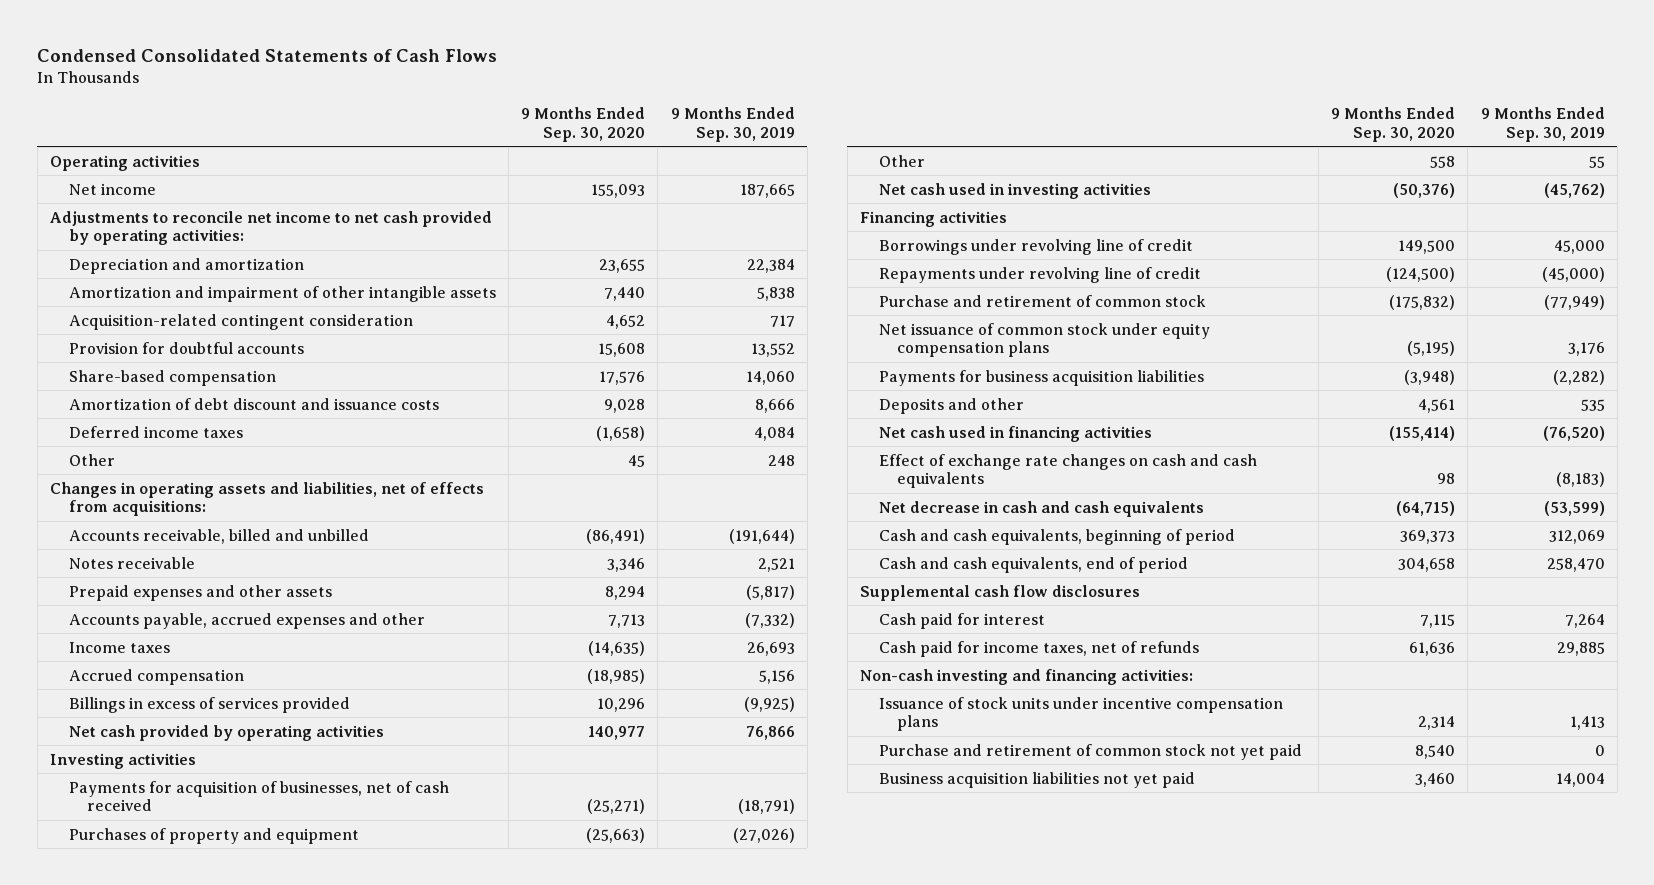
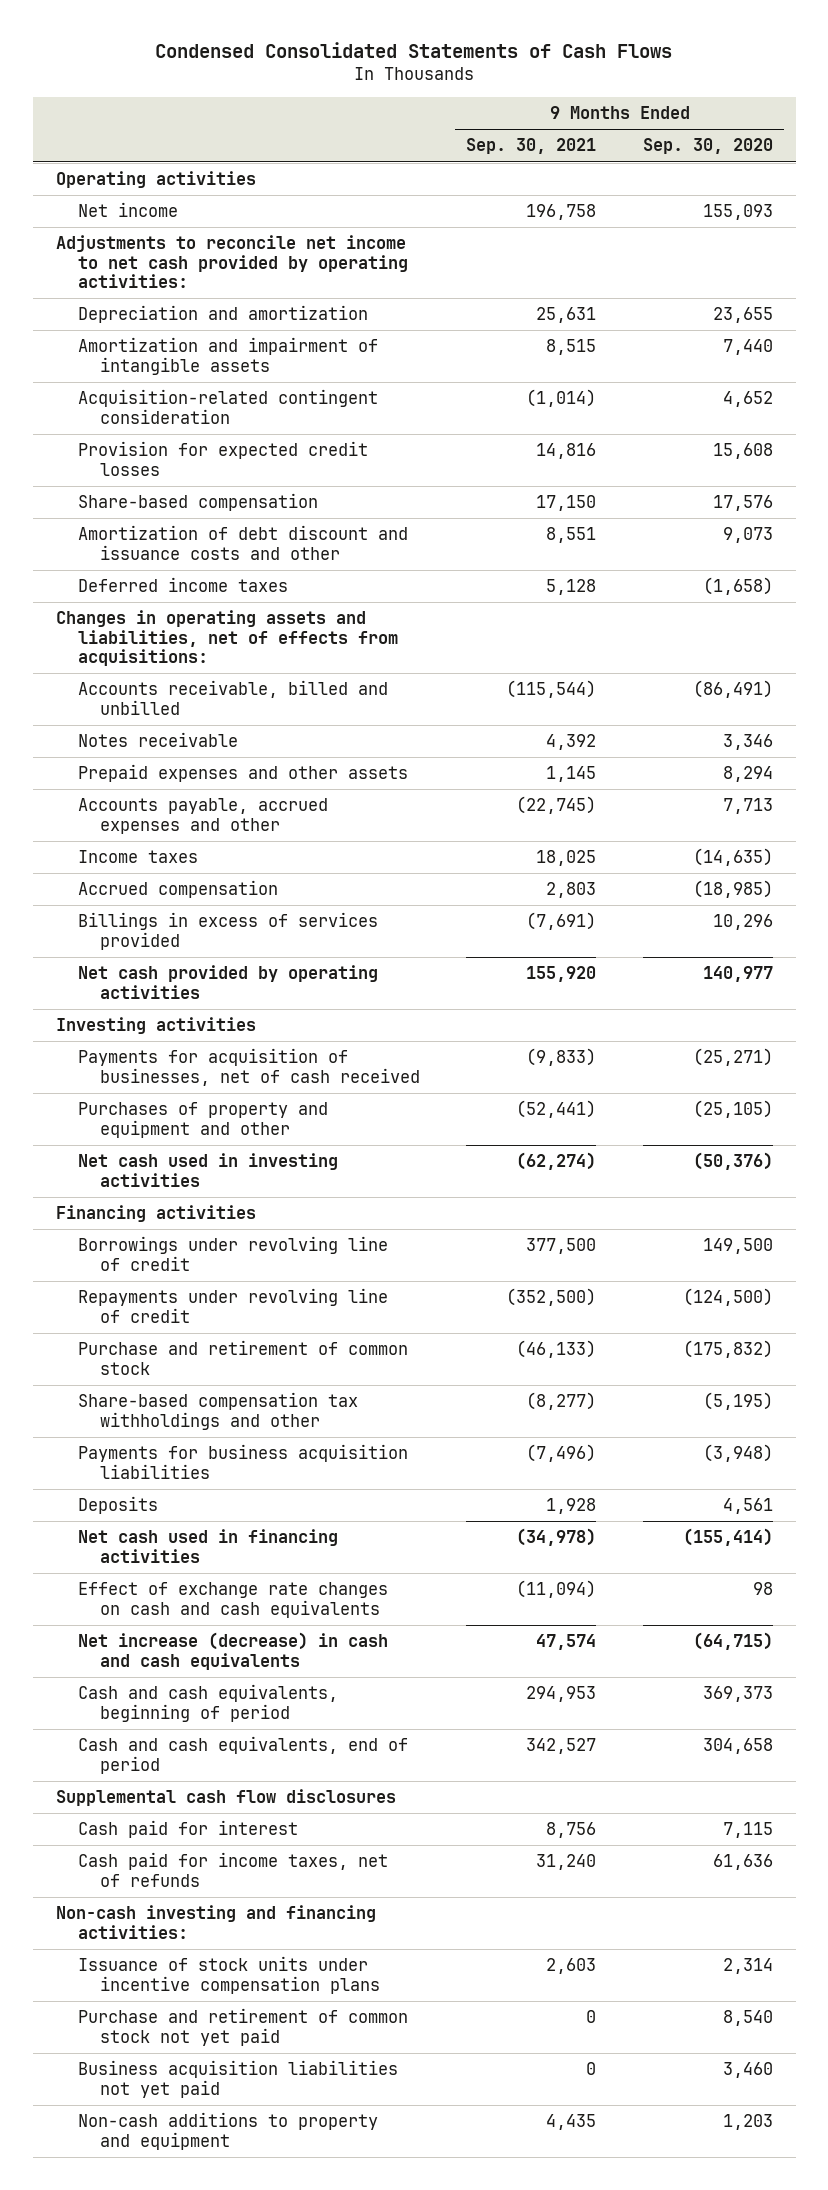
[670,106,795,142] 9 Months Ended Sep. 30, 2019 -> none
none -> [466,138,597,155] Sep. 30, 2021
[68,285,496,302] Amortization and impairment of other intangible assets -> [78,337,379,375] Amortization and impairment of intangible assets
[68,341,304,354] Provision for doubtful accounts -> [78,441,369,476] Provision for expected credit losses
[68,397,439,410] Amortization of debt discount and issuance costs -> [78,525,409,560] Amortization of debt discount and issuance costs and other
[604,398,646,413] 9,028 -> [722,527,773,544] 9,073
[68,453,115,466] Other -> none
[878,154,925,167] Other -> none
[68,827,359,844] Purchases of property and equipment -> [78,1102,329,1138] Purchases of property and equipment and other
[586,827,646,843] (25,663) -> [692,1100,773,1119] (25,105)
[878,322,1210,358] Net issuance of common stock under equity compensation plans -> [78,1392,359,1430] Share-based compensation tax withholdings and other
[878,397,1024,414] Deposits and other -> [78,1496,159,1515] Deposits
[878,500,1204,517] Net decrease in cash and cash equivalents -> [78,1632,389,1670] Net increase (decrease) in cash and cash equivalents
none -> [78,2112,379,2150] Non-cash additions to property and equipment

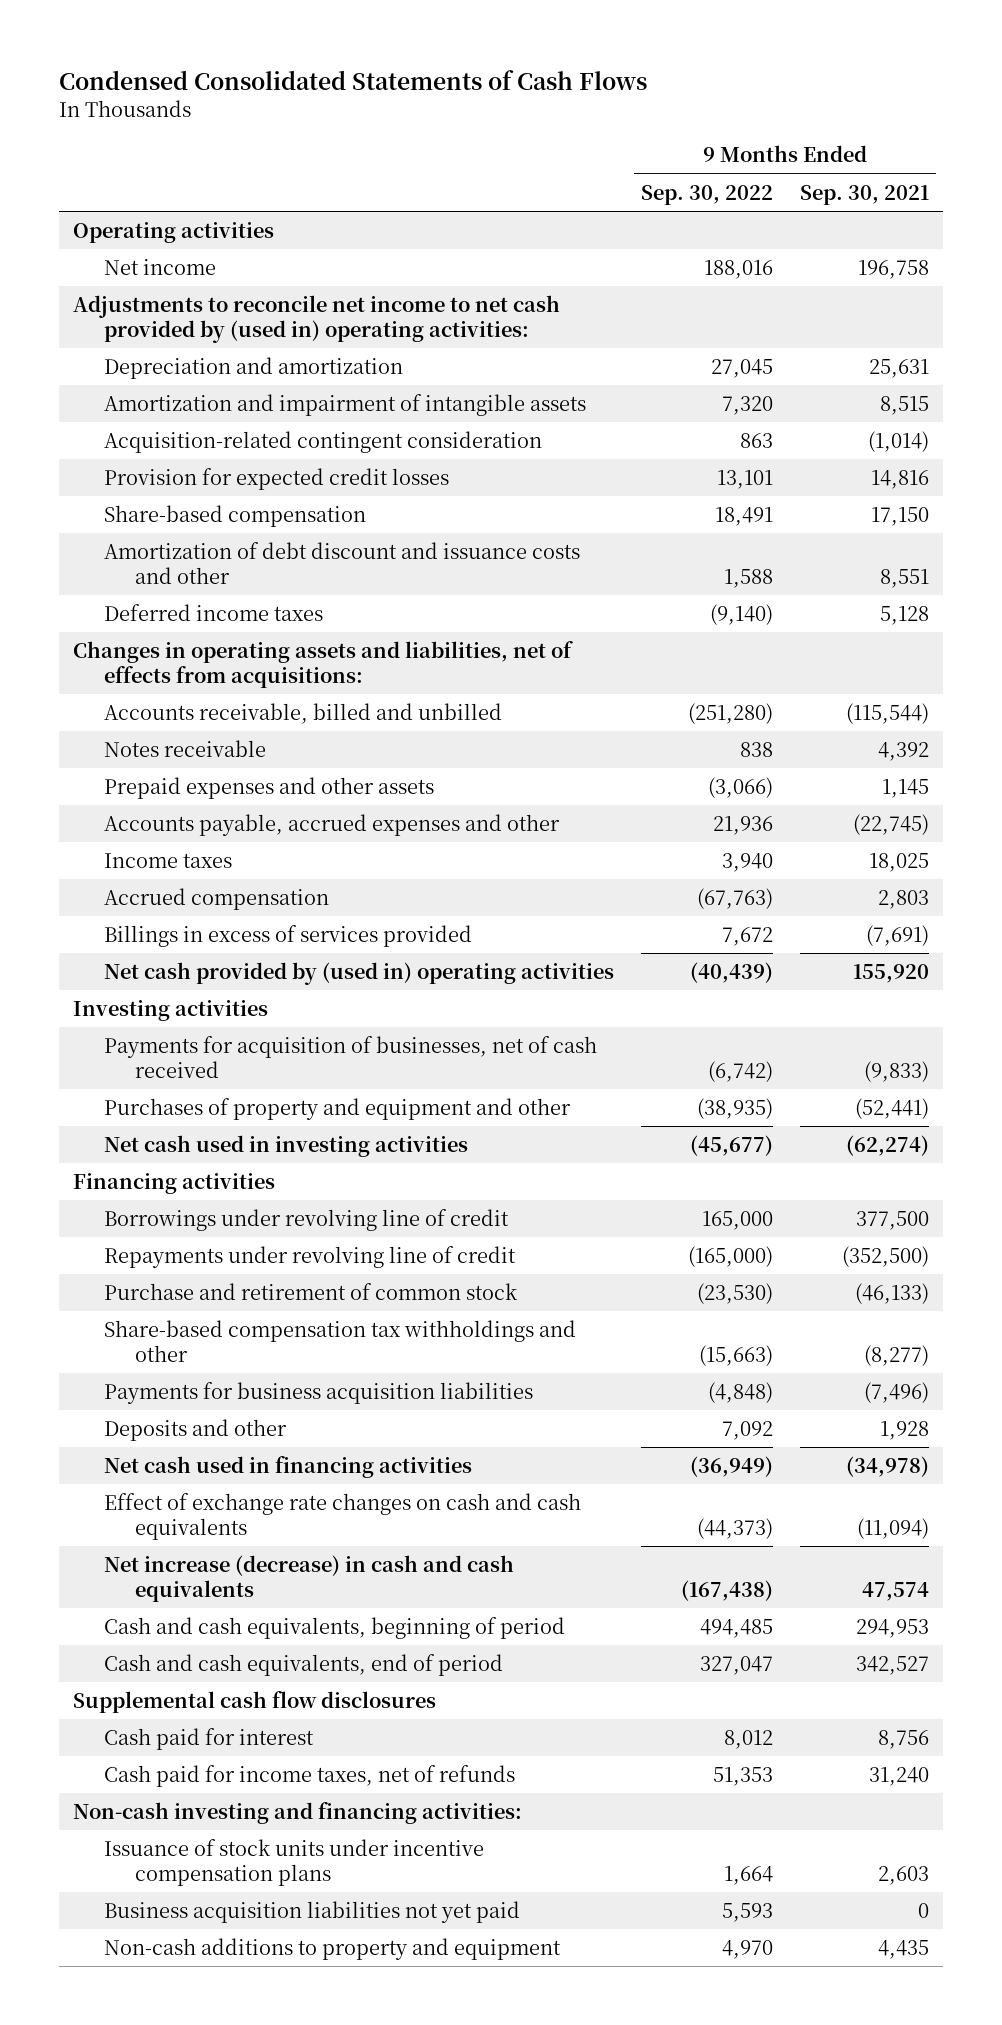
[642,138,773,155] Sep. 30, 2020 -> none
none -> [641,184,774,205] Sep. 30, 2022
[55,235,409,288] Adjustments to reconcile net income to net cash provided by operating activities: -> [72,294,560,344] Adjustments to reconcile net income to net cash provided by (used in) operating activities:
[78,965,379,999] Net cash provided by operating activities -> [103,961,614,985] Net cash provided by (used in) operating activities
[78,1496,159,1515] Deposits -> [103,1418,287,1441] Deposits and other
[78,2008,409,2046] Purchase and retirement of common stock not yet paid -> none

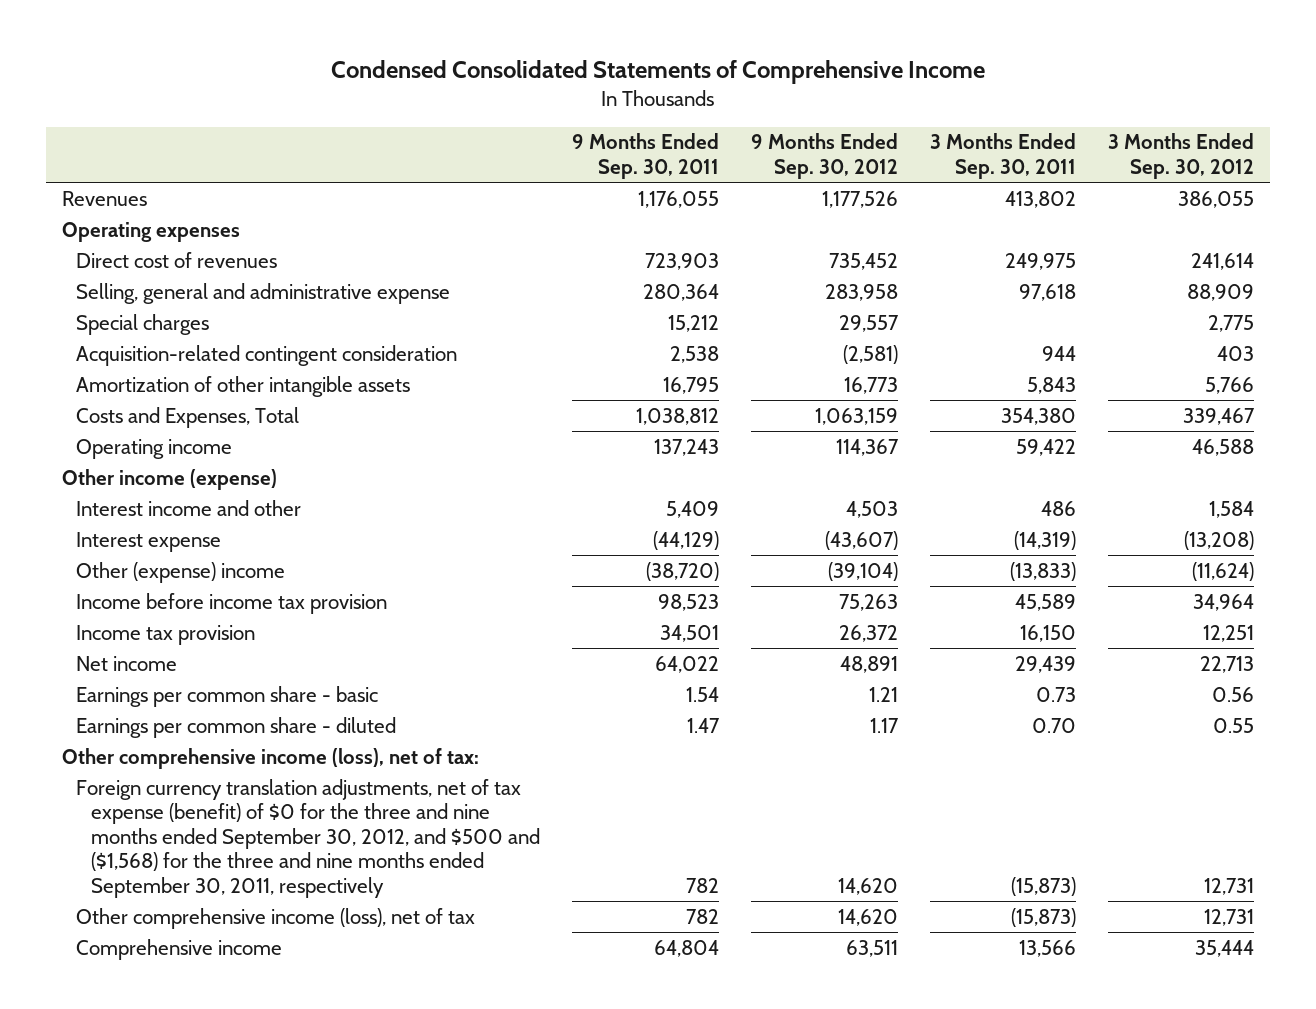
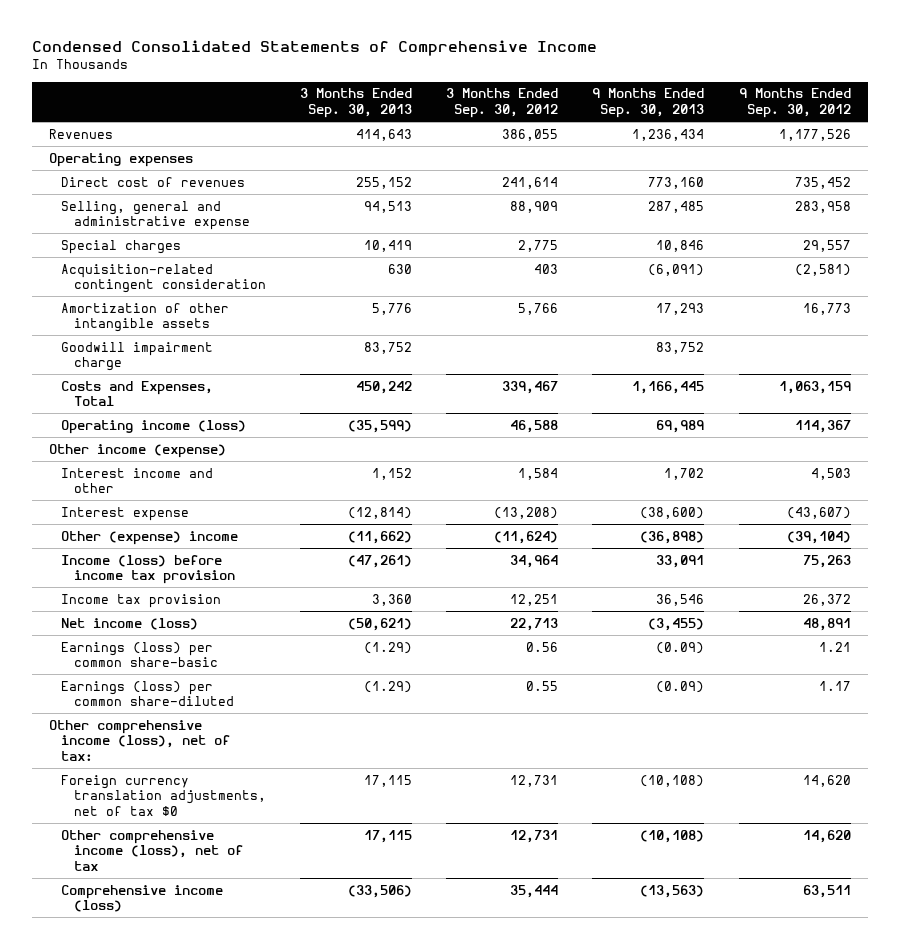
[572,133,720,179] 9 Months Ended Sep. 30, 2011 -> none
[930,133,1077,179] 3 Months Ended Sep. 30, 2011 -> none
none -> [300,88,413,119] 3 Months Ended Sep. 30, 2013
none -> [592,88,705,119] 9 Months Ended Sep. 30, 2013
none -> [61,341,214,372] Goodwill impairment charge
[76,438,233,459] Operating income -> [61,419,247,434] Operating income (loss)
[76,592,388,614] Income before income tax provision -> [61,554,236,585] Income (loss) before income tax provision
[76,655,178,671] Net income -> [61,617,199,630] Net income (loss)
[76,685,379,707] Earnings per common share - basic -> [61,641,219,668] Earnings (loss) per common share-basic
[76,716,397,738] Earnings per common share - diluted -> [61,680,235,707] Earnings (loss) per common share-diluted
[76,778,541,898] Foreign currency translation adjustments, net of tax expense (benefit) of $0 for the three and nine months ended September 30, 2012, and $500 and ($1,568) for the three and nine months ended September 30, 2011, respectively -> [61,774,267,817] Foreign currency translation adjustments, net of tax $0
[76,938,283,960] Comprehensive income -> [61,884,224,913] Comprehensive income (loss)

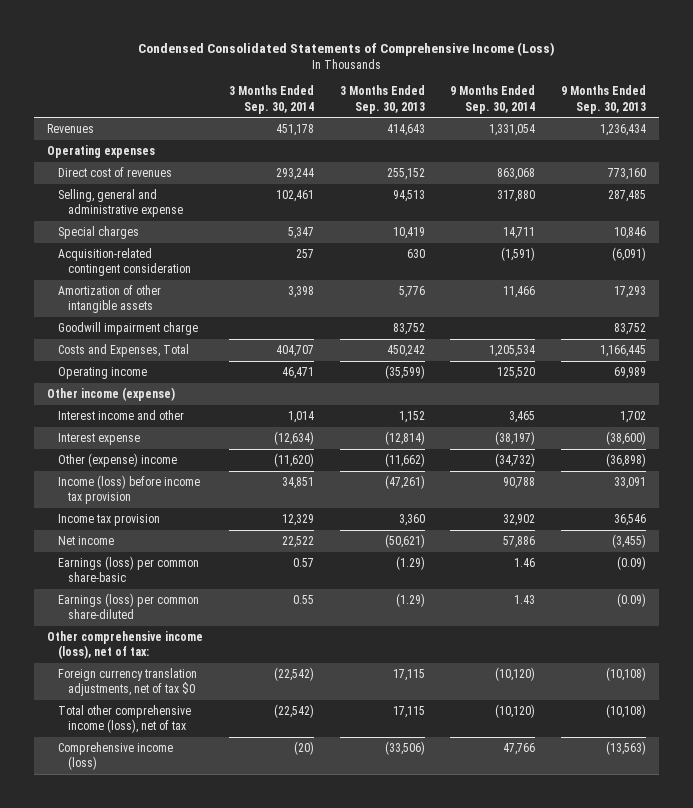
[31,39,597,56] Condensed Consolidated Statements of Comprehensive Income -> [137,41,555,56] Condensed Consolidated Statements of Comprehensive Income (Loss)
[446,88,559,119] 3 Months Ended Sep. 30, 2012 -> none
[738,88,851,119] 9 Months Ended Sep. 30, 2012 -> none
none -> [228,85,314,114] 3 Months Ended Sep. 30, 2014
none -> [450,85,536,114] 9 Months Ended Sep. 30, 2014
[61,419,247,434] Operating income (loss) -> [57,367,147,380] Operating income
[61,617,199,630] Net income (loss) -> [57,536,114,546] Net income
[61,829,244,872] Other comprehensive income (loss), net of tax -> [57,705,191,734] Total other comprehensive income (loss), net of tax

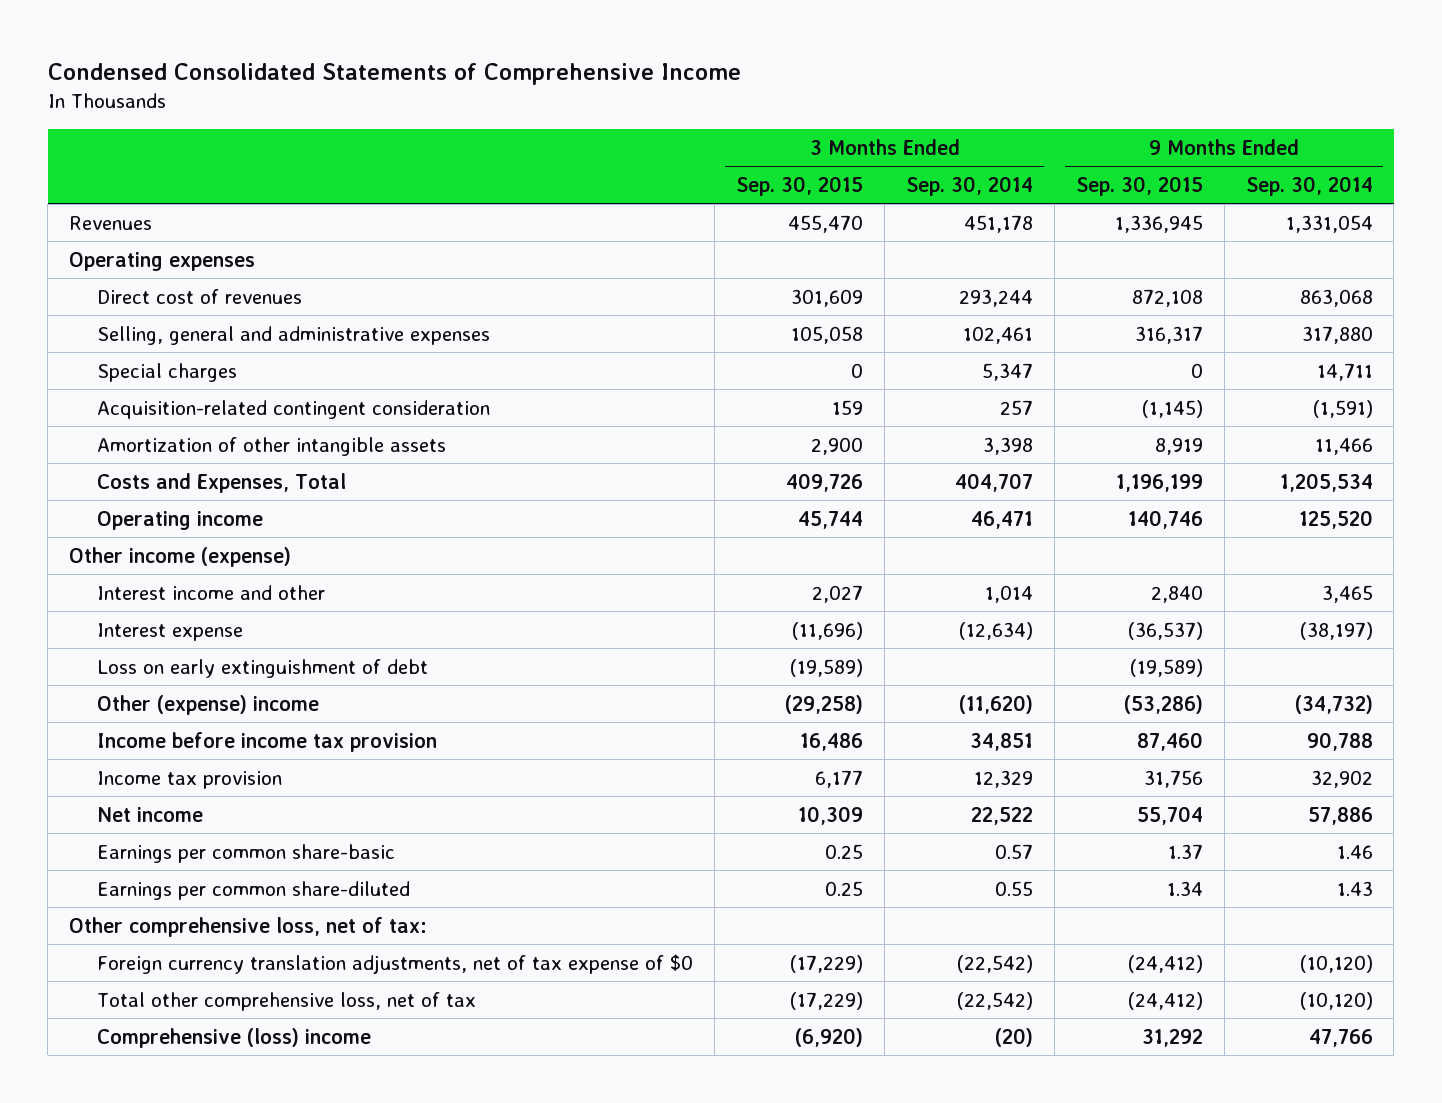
[137,41,555,56] Condensed Consolidated Statements of Comprehensive Income (Loss) -> [47,63,741,86] Condensed Consolidated Statements of Comprehensive Income
[339,85,425,114] 3 Months Ended Sep. 30, 2013 -> none
[561,85,647,114] 9 Months Ended Sep. 30, 2013 -> none
none -> [736,175,864,196] Sep. 30, 2015
none -> [1075,175,1203,196] Sep. 30, 2015
[57,189,184,218] Selling, general and administrative expense -> [97,325,491,345] Selling, general and administrative expenses
[57,322,198,336] Goodwill impairment charge -> none
none -> [97,658,429,678] Loss on early extinguishment of debt
[57,475,200,505] Income (loss) before income tax provision -> [97,731,438,752] Income before income tax provision
[57,556,199,583] Earnings (loss) per common share-basic -> [97,843,396,863] Earnings per common share-basic
[57,593,199,620] Earnings (loss) per common share-diluted -> [97,880,411,900] Earnings per common share-diluted
[47,631,204,660] Other comprehensive income (loss), net of tax: -> [69,916,428,937] Other comprehensive loss, net of tax:
[57,668,197,697] Foreign currency translation adjustments, net of tax $0 -> [97,953,694,974] Foreign currency translation adjustments, net of tax expense of $0
[57,705,191,734] Total other comprehensive income (loss), net of tax -> [97,991,477,1011] Total other comprehensive loss, net of tax
[57,742,173,771] Comprehensive income (loss) -> [97,1027,372,1048] Comprehensive (loss) income

